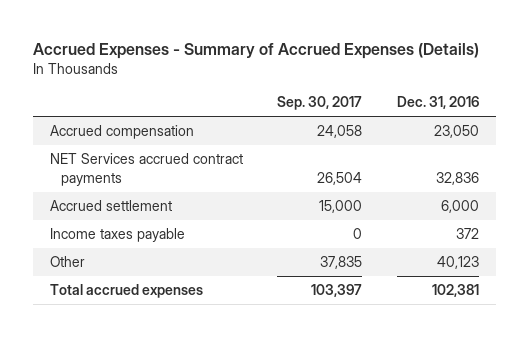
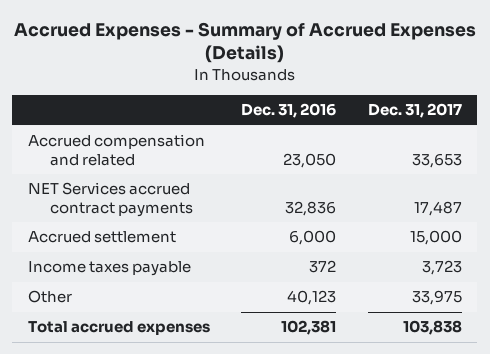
[277,96,363,111] Sep. 30, 2017 -> none
none -> [367,103,462,119] Dec. 31, 2017
[49,125,194,140] Accrued compensation -> [27,134,205,166] Accrued compensation and related

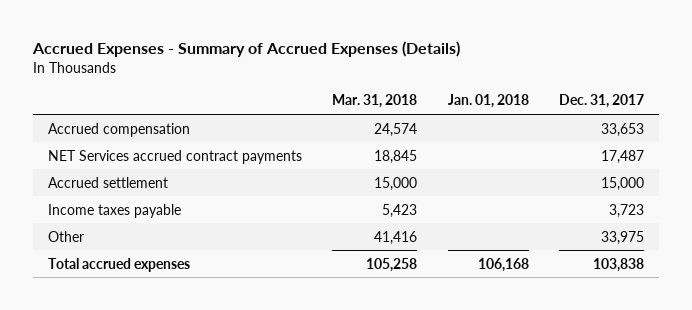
[241,103,337,119] Dec. 31, 2016 -> none
none -> [332,94,418,109] Mar. 31, 2018
none -> [447,94,529,109] Jan. 01, 2018
[27,134,205,166] Accrued compensation and related -> [47,122,190,137] Accrued compensation

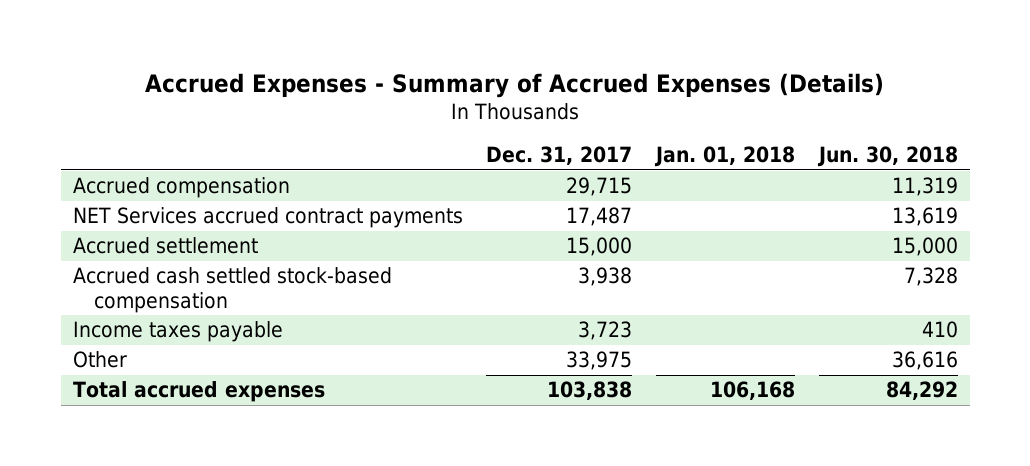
[332,94,418,109] Mar. 31, 2018 -> none
none -> [816,146,958,168] Jun. 30, 2018
[601,122,645,137] 33,653 -> [566,177,633,197] 29,715
none -> [72,267,392,313] Accrued cash settled stock-based compensation

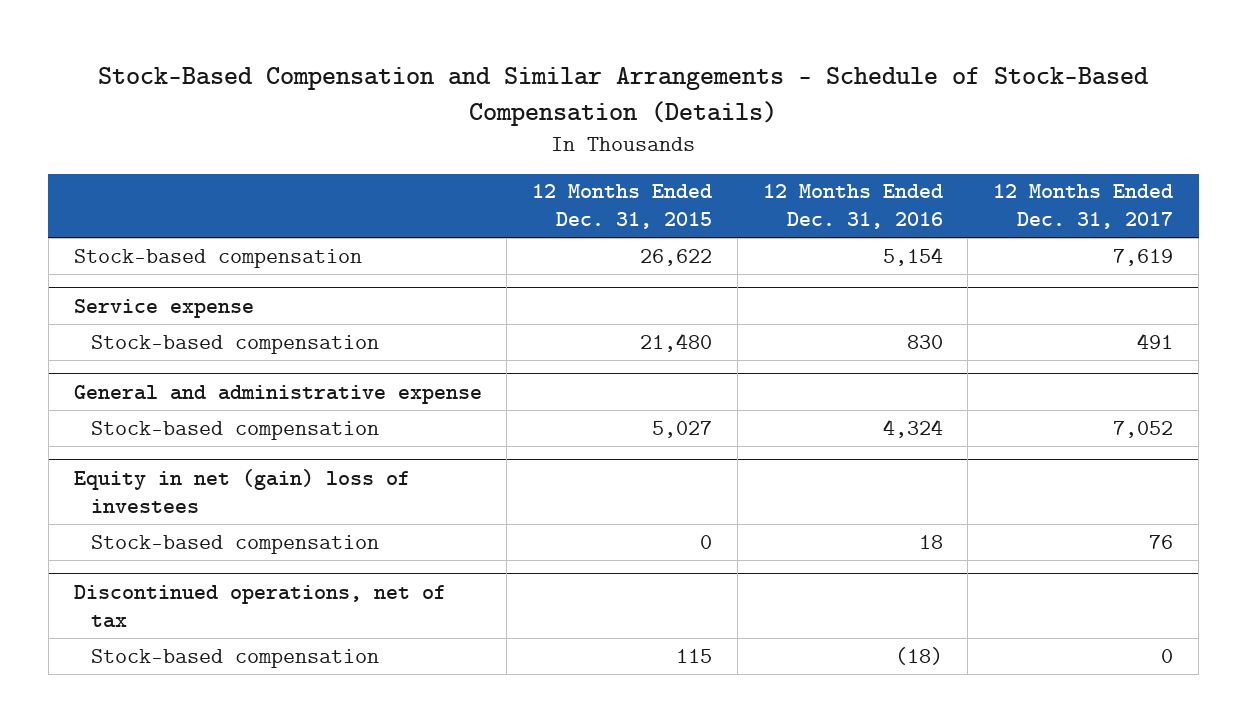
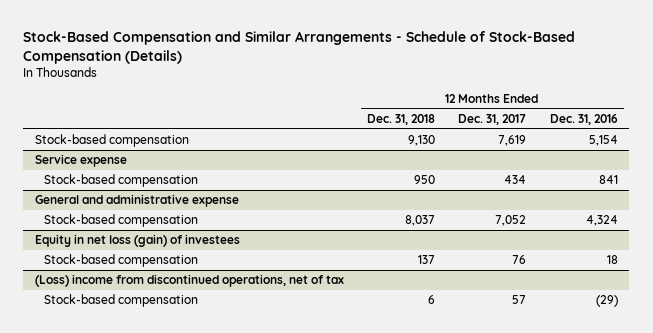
[532,184,713,230] 12 Months Ended Dec. 31, 2015 -> none
none -> [367,113,436,125] Dec. 31, 2018
[906,334,943,349] 830 -> [598,175,618,185] 841
[1137,332,1174,349] 491 -> [504,175,527,185] 434
[73,468,410,513] Equity in net (gain) loss of investees -> [34,234,240,248] Equity in net loss (gain) of investees
[73,584,446,628] Discontinued operations, net of tax -> [34,274,344,288] (Loss) income from discontinued operations, net of tax
[894,646,943,665] (18) -> [595,295,618,308] (29)
[1161,648,1174,663] 0 -> [512,295,527,305] 57

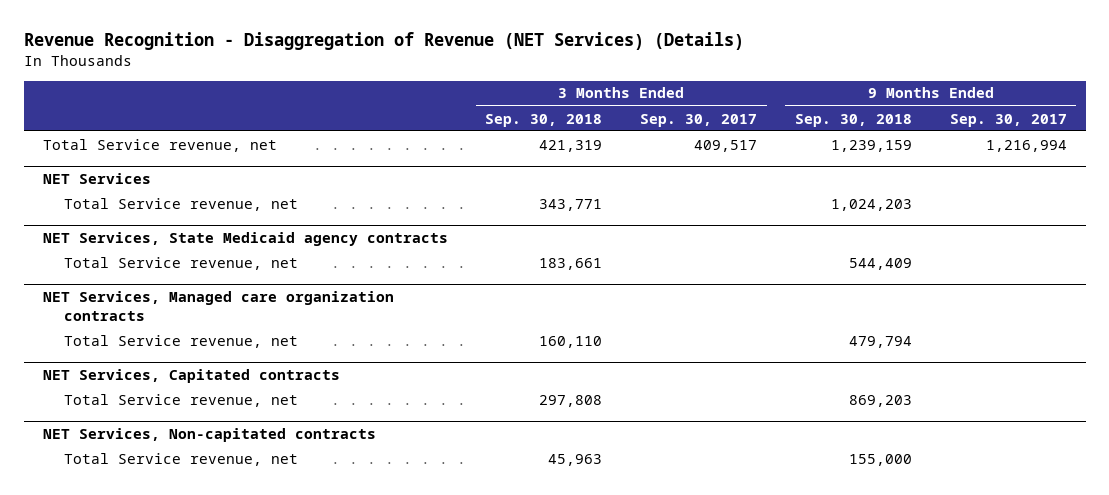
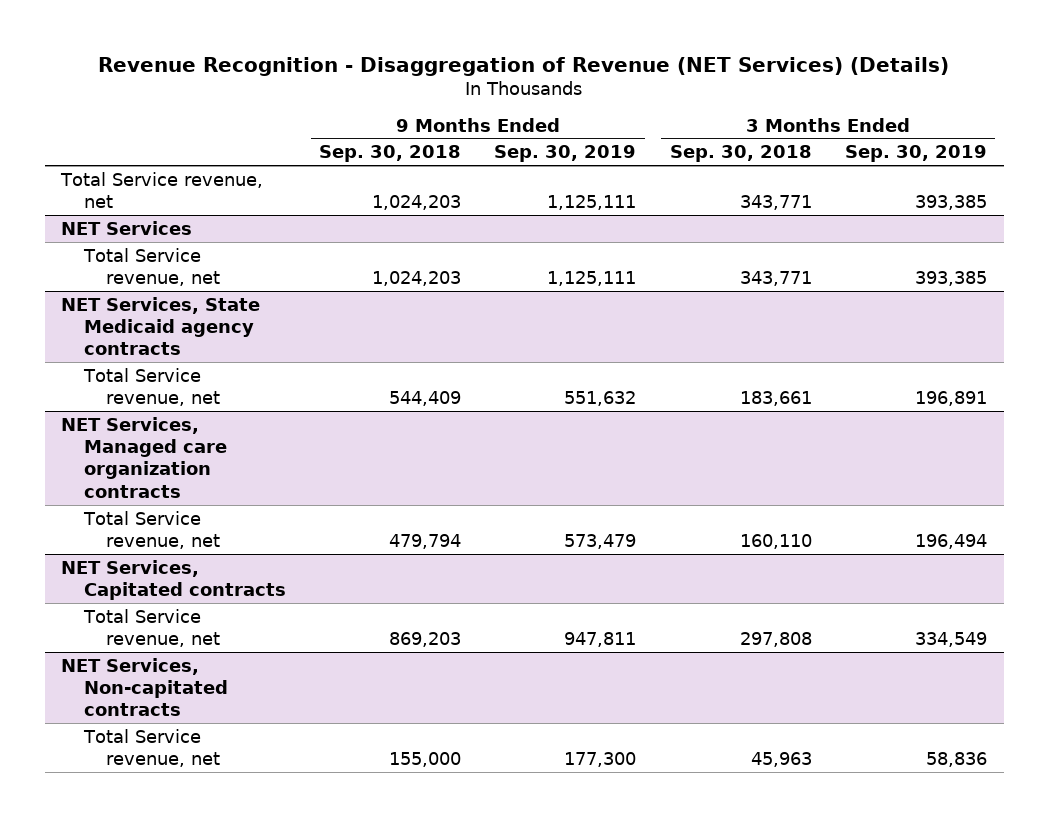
[640,113,758,127] Sep. 30, 2017 -> none
[949,113,1067,127] Sep. 30, 2017 -> none
none -> [494,145,637,163] Sep. 30, 2019
none -> [845,145,988,163] Sep. 30, 2019
[539,139,603,152] 421,319 -> [739,194,812,210] 343,771
[830,139,912,152] 1,239,159 -> [372,194,462,210] 1,024,203

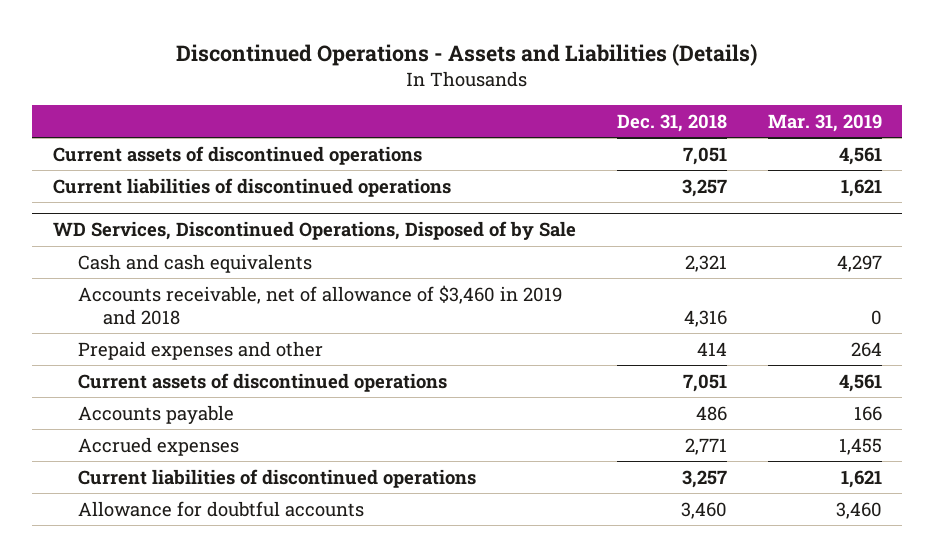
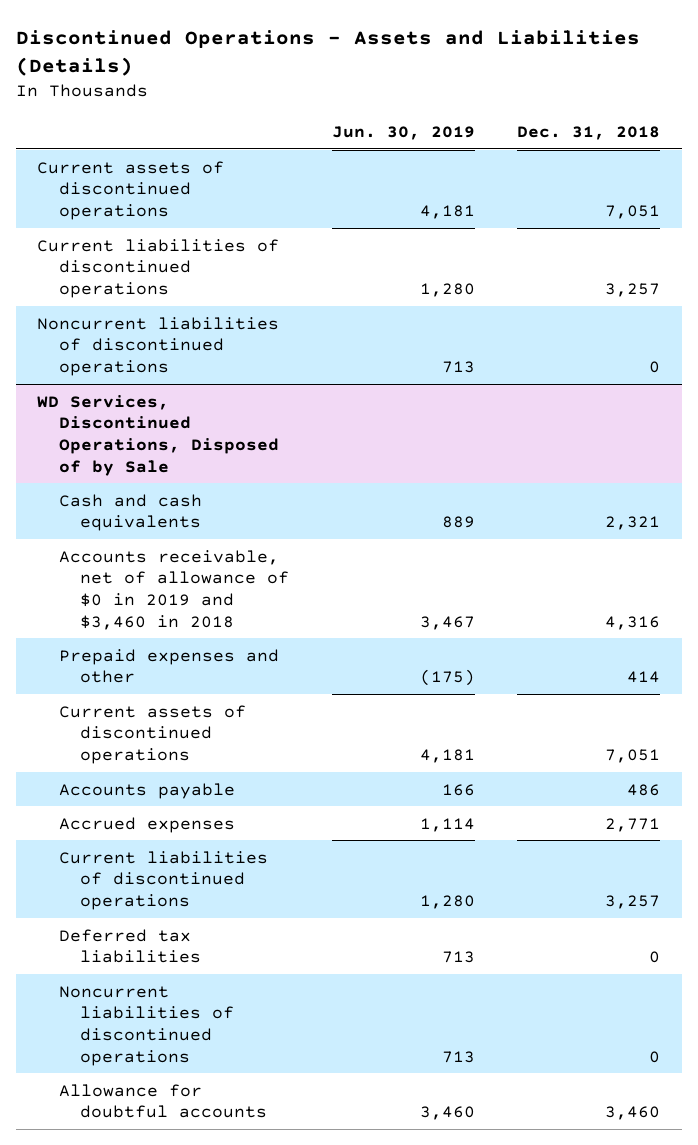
[767,113,882,132] Mar. 31, 2019 -> none
none -> [331,126,475,141] Jun. 30, 2019
none -> [37,316,280,376] Noncurrent liabilities of discontinued operations
[78,284,563,325] Accounts receivable, net of allowance of $3,460 in 2019 and 2018 -> [58,549,289,630] Accounts receivable, net of allowance of $0 in 2019 and $3,460 in 2018
none -> [58,928,201,964] Deferred tax liabilities
none -> [58,985,234,1066] Noncurrent liabilities of discontinued operations

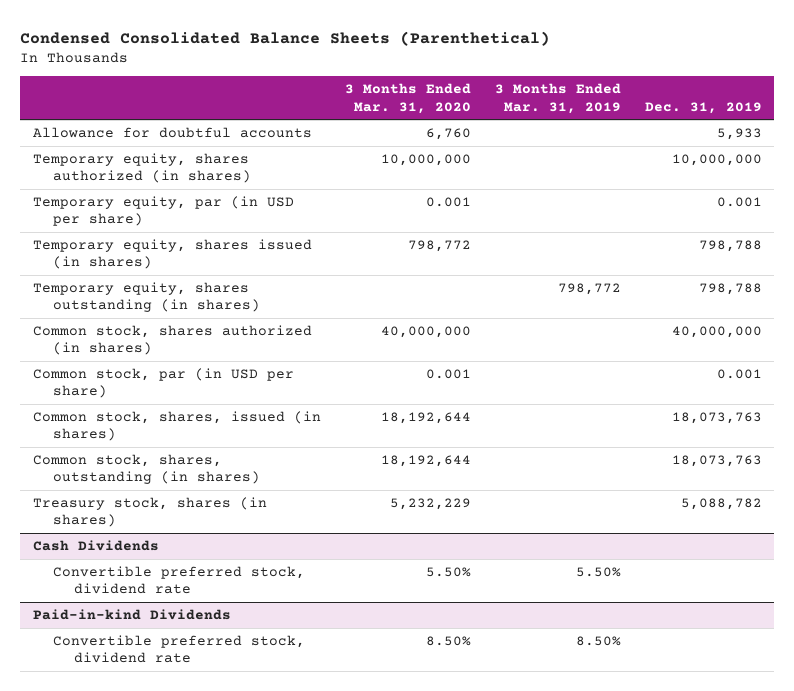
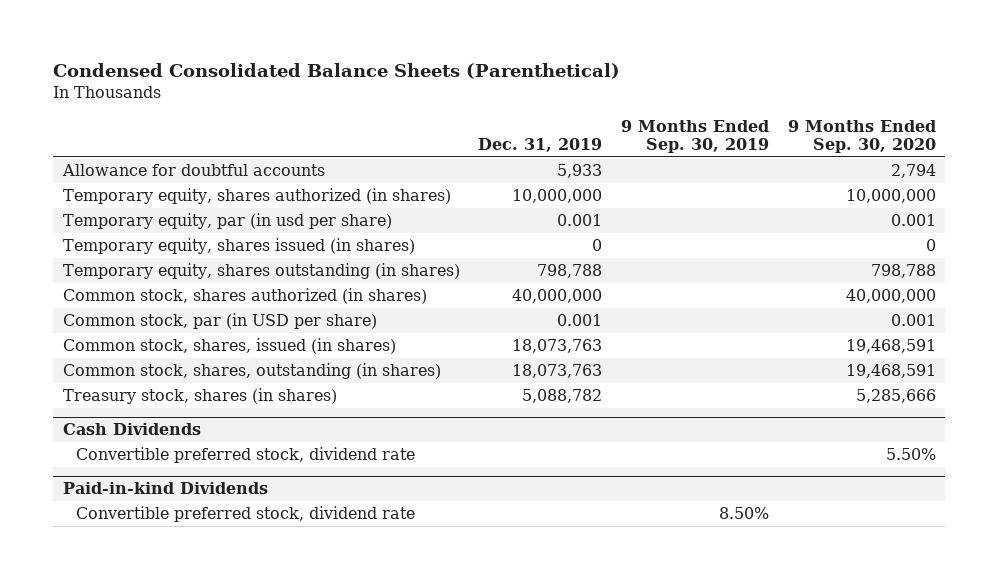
[344,83,471,114] 3 Months Ended Mar. 31, 2020 -> none
[494,83,621,114] 3 Months Ended Mar. 31, 2019 -> none
none -> [620,119,769,153] 9 Months Ended Sep. 30, 2019
none -> [787,119,936,153] 9 Months Ended Sep. 30, 2020
[32,196,294,227] Temporary equity, par (in USD per share) -> [62,213,392,230] Temporary equity, par (in usd per share)
[698,240,762,253] 798,788 -> [592,239,603,252] 0

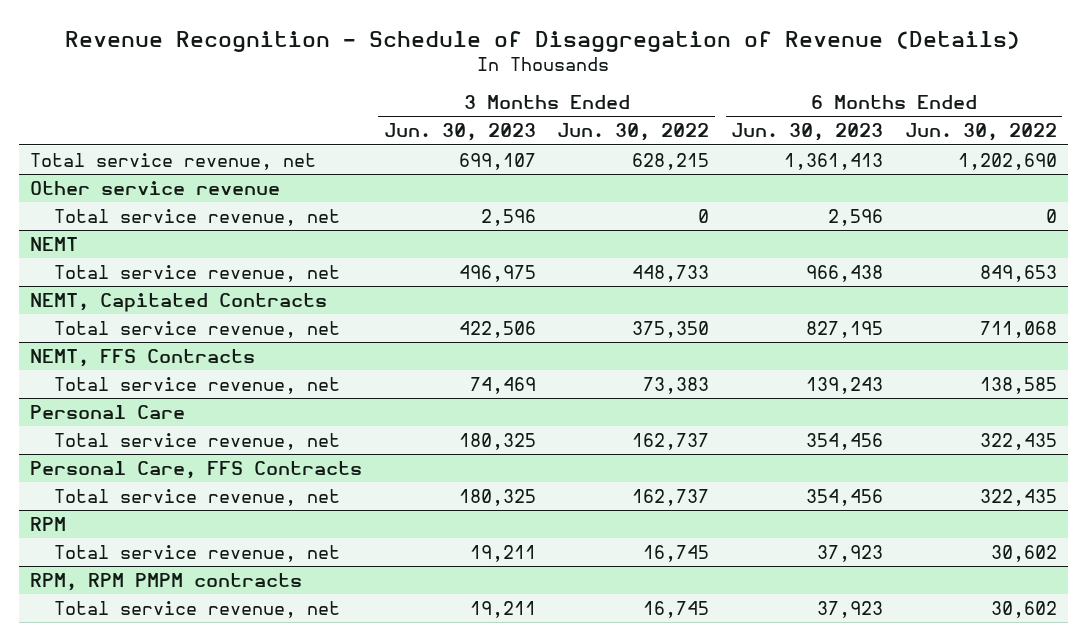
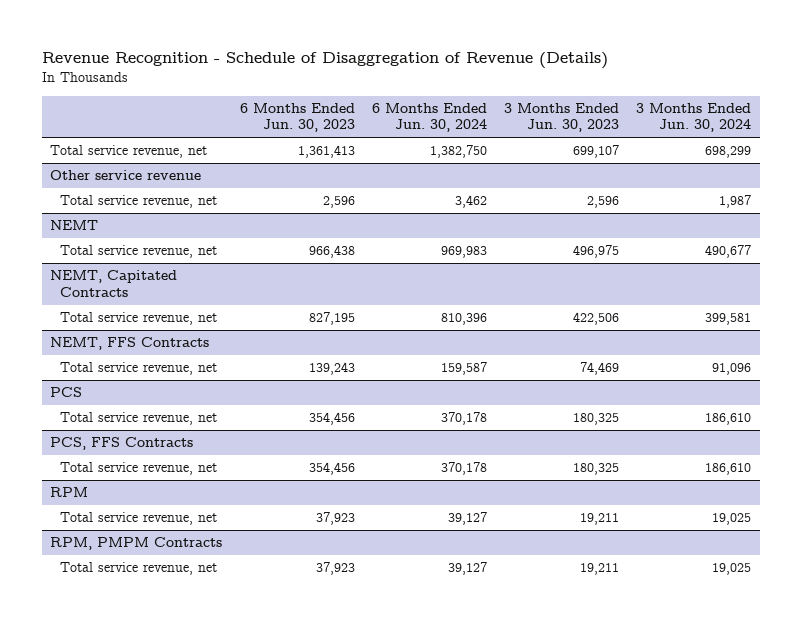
[557,123,710,142] Jun. 30, 2022 -> none
[904,123,1057,142] Jun. 30, 2022 -> none
none -> [371,103,487,133] 6 Months Ended Jun. 30, 2024
none -> [636,103,752,133] 3 Months Ended Jun. 30, 2024
[30,404,186,419] Personal Care -> [50,387,83,398] PCS
[30,460,363,479] Personal Care, FFS Contracts -> none
none -> [50,437,194,451] PCS, FFS Contracts
[30,572,303,591] RPM, RPM PMPM contracts -> [50,537,223,551] RPM, PMPM Contracts

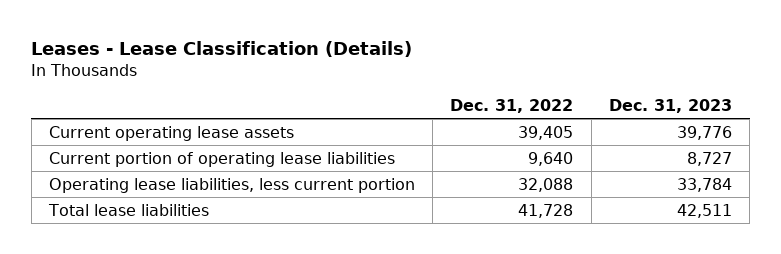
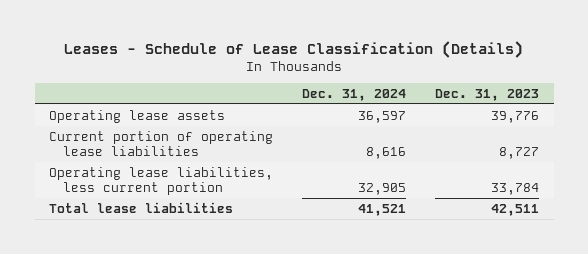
[31,41,413,58] Leases - Lease Classification (Details) -> [64,40,524,58] Leases - Schedule of Lease Classification (Details)
[450,98,574,113] Dec. 31, 2022 -> none
none -> [302,88,407,101] Dec. 31, 2024
[48,125,294,141] Current operating lease assets -> [49,109,226,123] Operating lease assets

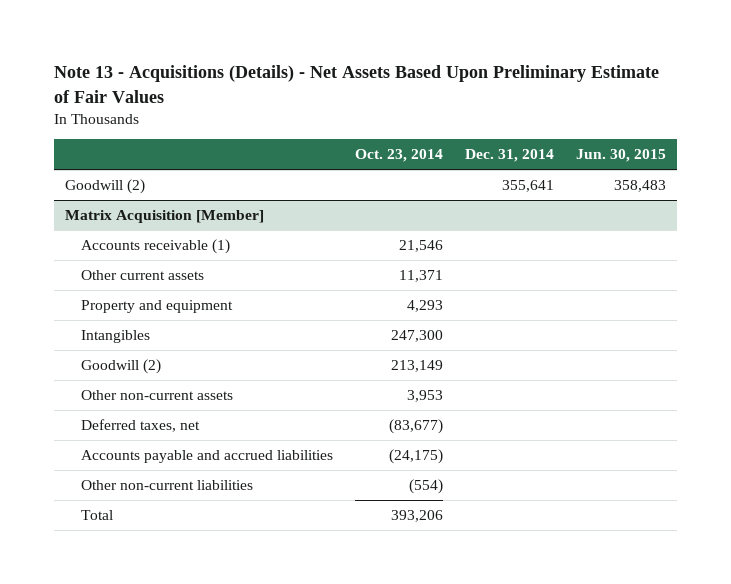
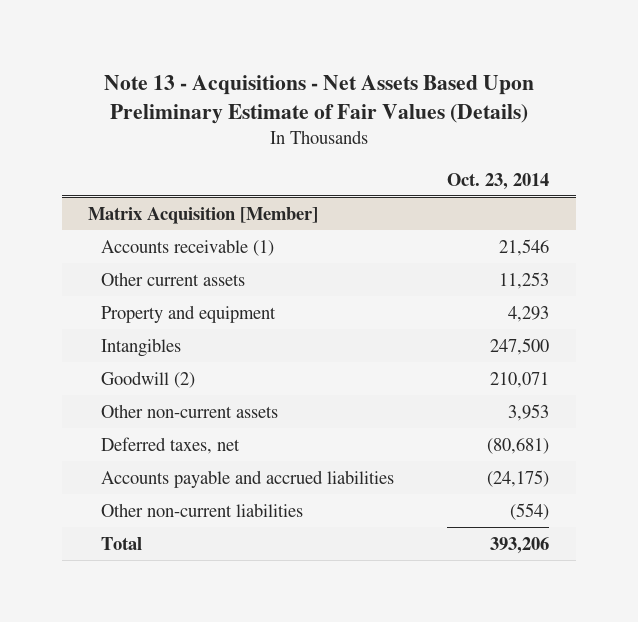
[53,65,659,103] Note 13 - Acquisitions (Details) - Net Assets Based Upon Preliminary Estimate of Fair Values -> [103,75,534,125] Note 13 - Acquisitions - Net Assets Based Upon Preliminary Estimate of Fair Values (Details)
[464,149,554,163] Dec. 31, 2014 -> none
[575,149,666,163] Jun. 30, 2015 -> none
[64,178,145,194] Goodwill (2) -> none
[398,269,443,282] 11,371 -> [499,271,550,289] 11,253
[390,329,443,342] 247,300 -> [490,337,550,355] 247,500
[390,359,443,372] 213,149 -> [490,371,550,388] 210,071
[388,418,443,434] (83,677) -> [487,437,550,454] (80,681)

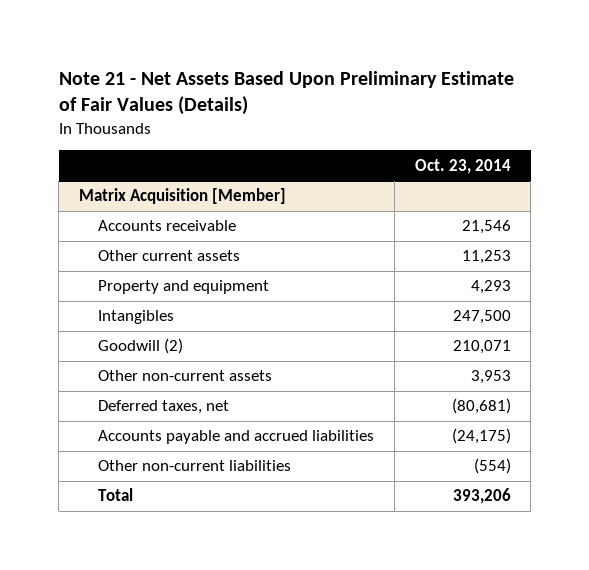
[103,75,534,125] Note 13 - Acquisitions - Net Assets Based Upon Preliminary Estimate of Fair Values (Details) -> [58,70,514,115] Note 21 - Net Assets Based Upon Preliminary Estimate of Fair Values (Details)
[101,238,275,256] Accounts receivable (1) -> [97,220,236,232] Accounts receivable

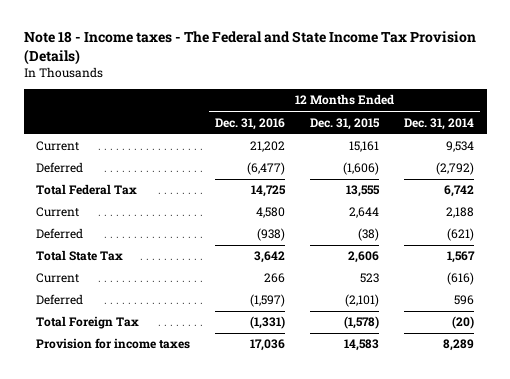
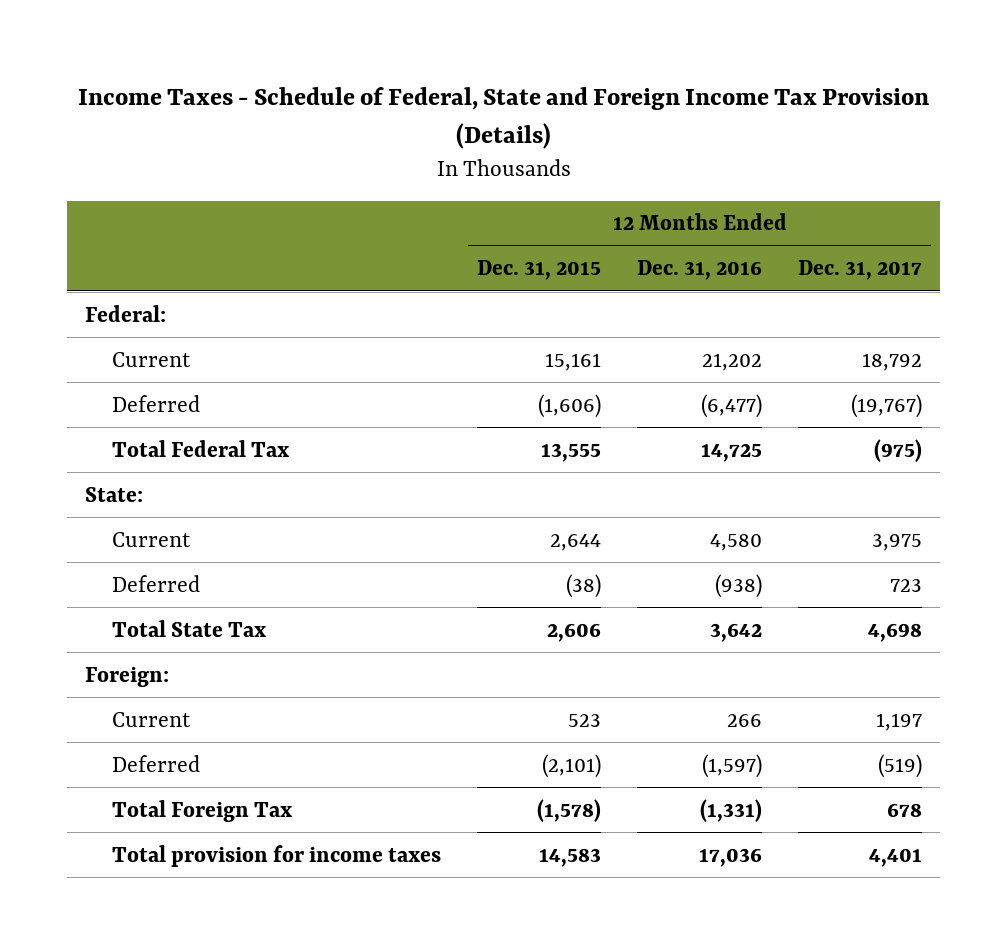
[23,31,476,65] Note 18 - Income taxes - The Federal and State Income Tax Provision (Details) -> [77,87,929,150] Income Taxes - Schedule of Federal, State and Foreign Income Tax Provision (Details)
[404,117,475,130] Dec. 31, 2014 -> none
none -> [798,260,923,281] Dec. 31, 2017
none -> [84,304,166,322] Federal:
none -> [84,486,143,502] State:
none -> [84,666,169,687] Foreign:
[36,338,191,350] Provision for income taxes -> [112,844,442,867] Total provision for income taxes

